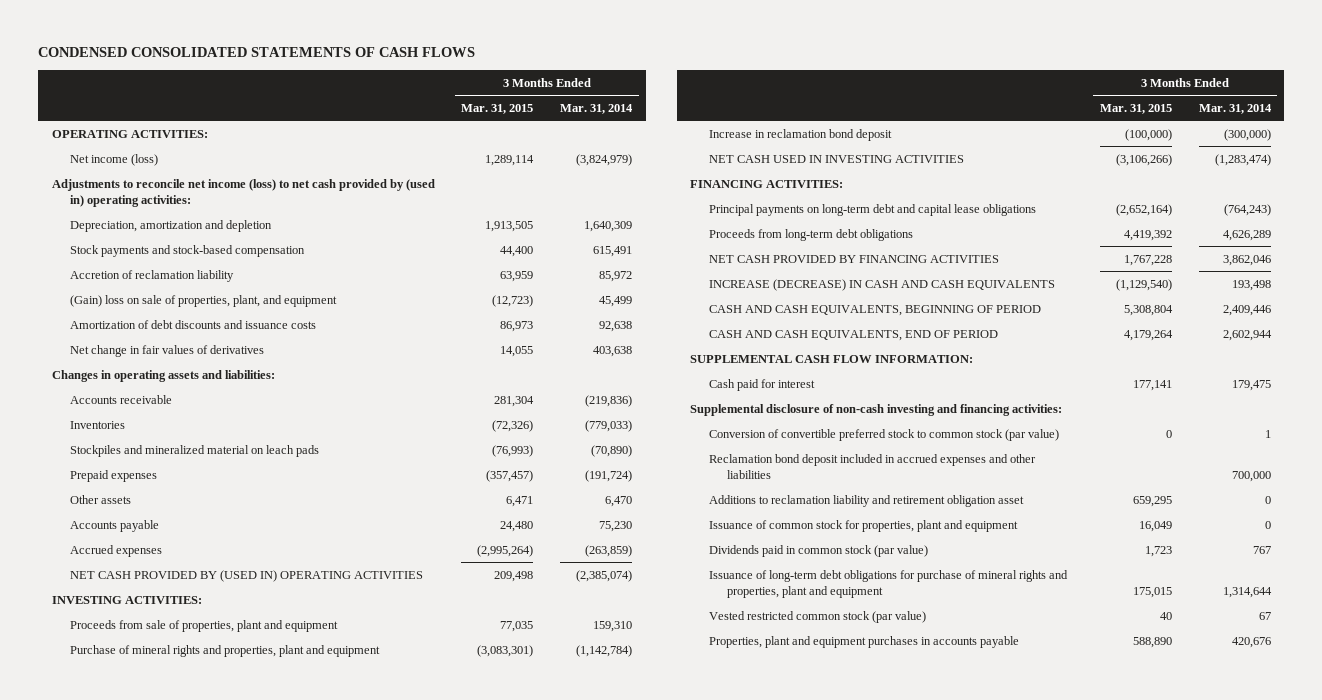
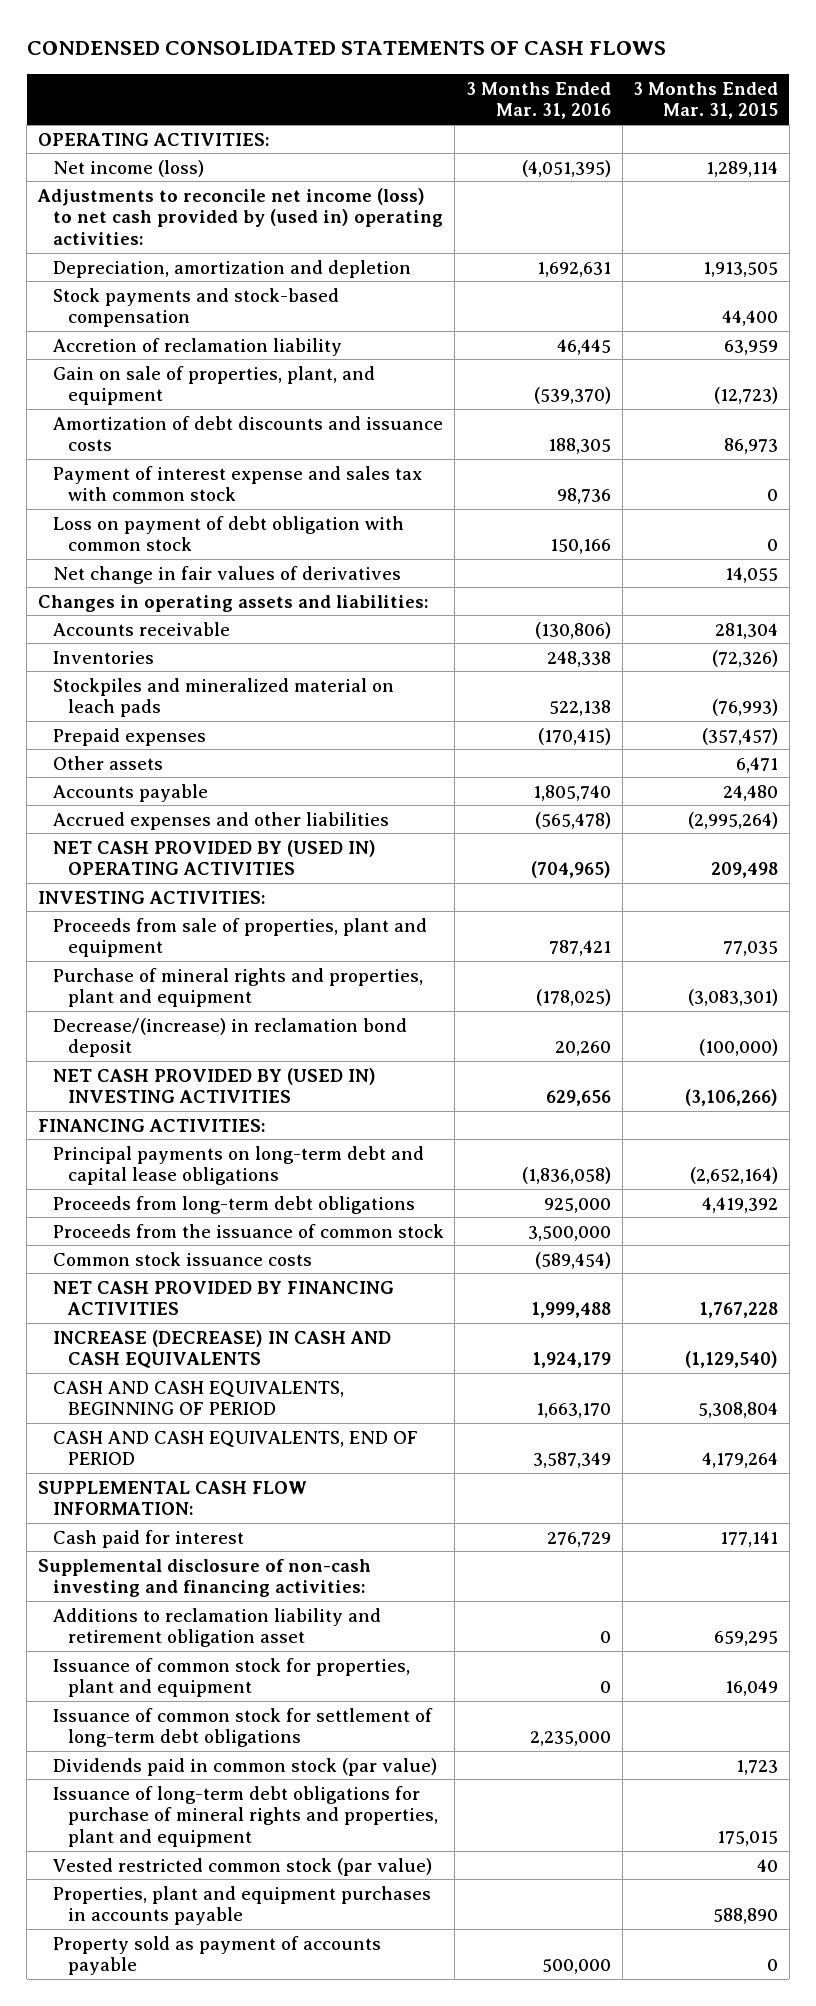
[560,103,634,114] Mar. 31, 2014 -> none
none -> [466,81,612,120] 3 Months Ended Mar. 31, 2016
[70,294,338,307] (Gain) loss on sale of properties, plant, and equipment -> [52,365,375,406] Gain on sale of properties, plant, and equipment
none -> [52,465,422,502] Payment of interest expense and sales tax with common stock
none -> [52,515,404,552] Loss on payment of debt obligation with common stock
[70,544,163,557] Accrued expenses -> [52,811,389,830] Accrued expenses and other liabilities
[708,128,892,141] Increase in reclamation bond deposit -> [52,1017,407,1058] Decrease/(increase) in reclamation bond deposit
[708,154,964,163] NET CASH USED IN INVESTING ACTIVITIES -> [52,1067,376,1104] NET CASH PROVIDED BY (USED IN) INVESTING ACTIVITIES
none -> [52,1223,444,1238] Proceeds from the issuance of common stock
none -> [52,1251,312,1266] Common stock issuance costs
[708,428,1059,441] Conversion of convertible preferred stock to common stock (par value) -> none
[708,453,1036,479] Reclamation bond deposit included in accrued expenses and other liabilities -> none
none -> [52,1707,433,1748] Issuance of common stock for settlement of long-term debt obligations
none -> [52,1935,381,1976] Property sold as payment of accounts payable

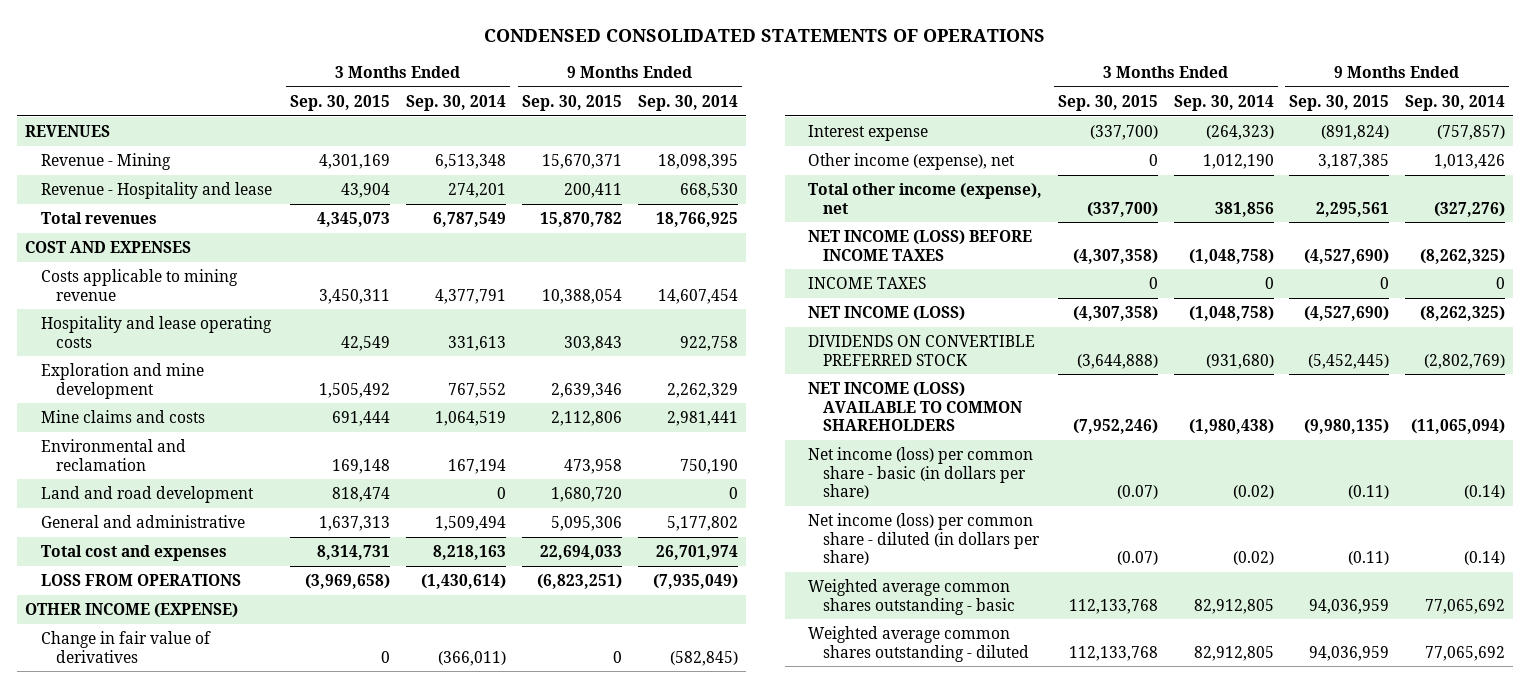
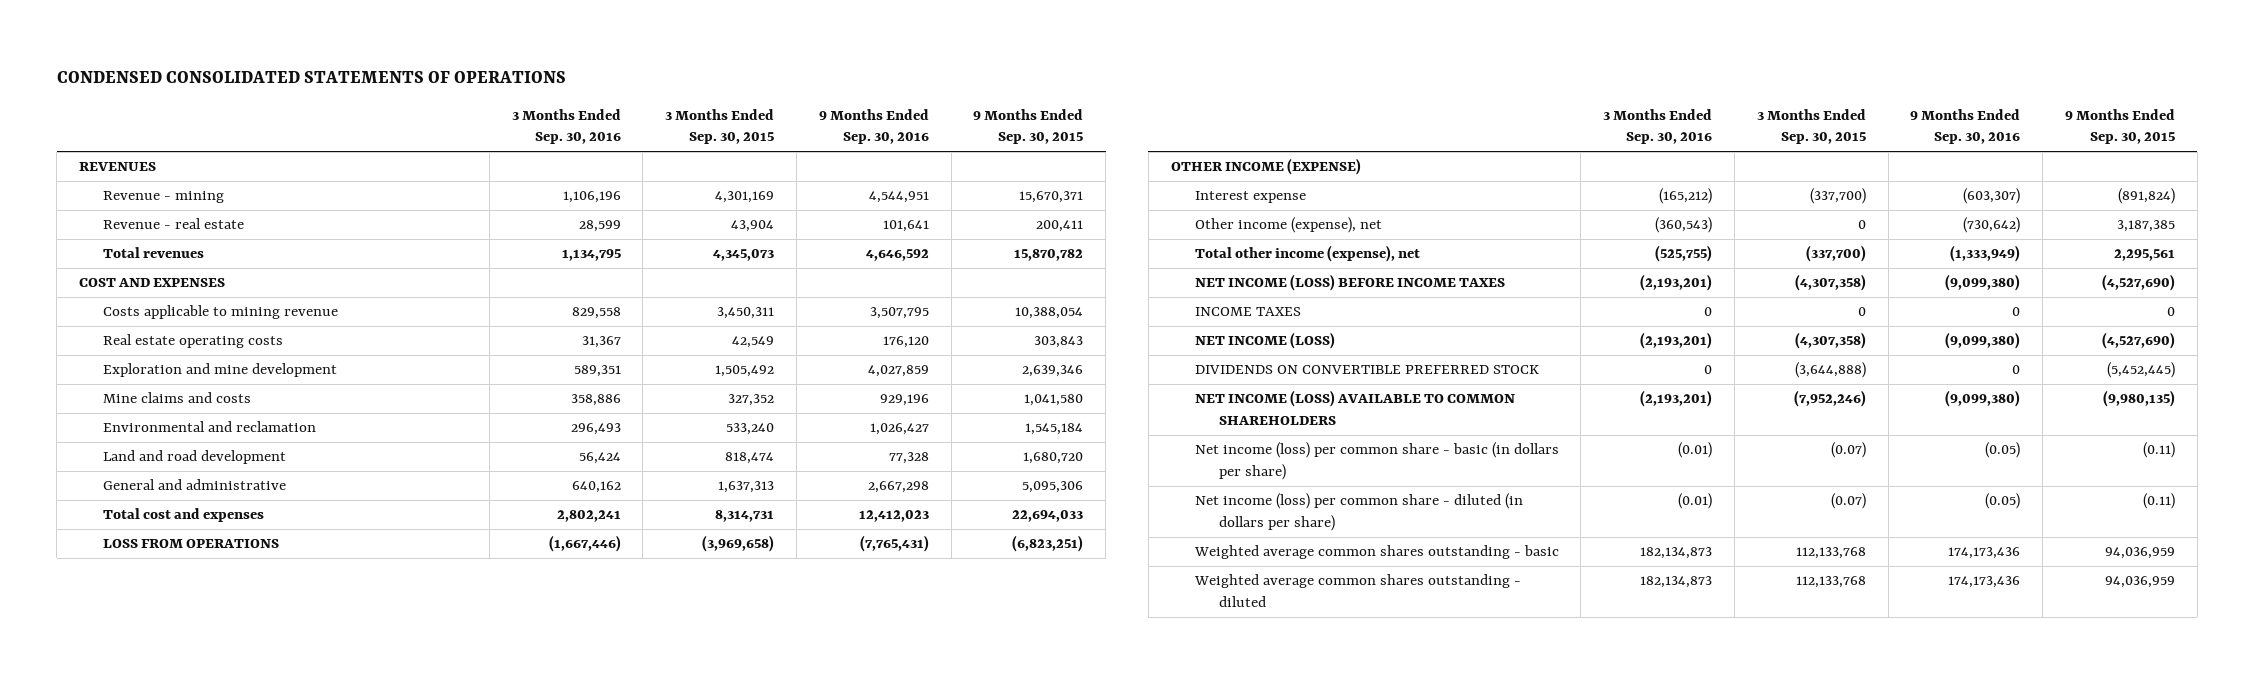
[406,94,507,111] Sep. 30, 2014 -> none
[637,94,738,111] Sep. 30, 2014 -> none
none -> [511,108,621,145] 3 Months Ended Sep. 30, 2016
none -> [818,108,929,145] 9 Months Ended Sep. 30, 2016
[40,153,171,171] Revenue - Mining -> [103,191,225,204] Revenue - mining
[40,182,272,200] Revenue - Hospitality and lease -> [103,218,245,230] Revenue - real estate
[40,316,272,348] Hospitality and lease operating costs -> [103,334,284,349] Real estate operating costs
[332,411,391,427] 691,444 -> [728,394,775,407] 327,352
[550,411,622,427] 2,112,806 -> [1024,394,1084,407] 1,041,580
[332,458,391,474] 169,148 -> [726,423,775,436] 533,240
[563,458,622,474] 473,958 -> [1025,423,1084,436] 1,545,184
[40,631,211,663] Change in fair value of derivatives -> none

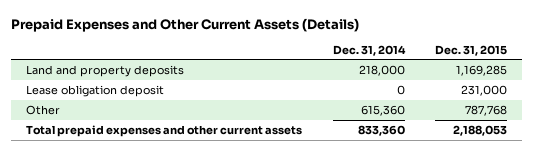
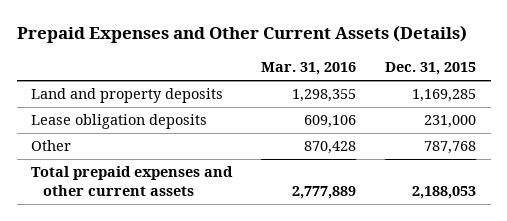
[332,44,406,56] Dec. 31, 2014 -> none
none -> [261,62,357,76] Mar. 31, 2016
[26,84,165,97] Lease obligation deposit -> [31,114,208,130] Lease obligation deposits

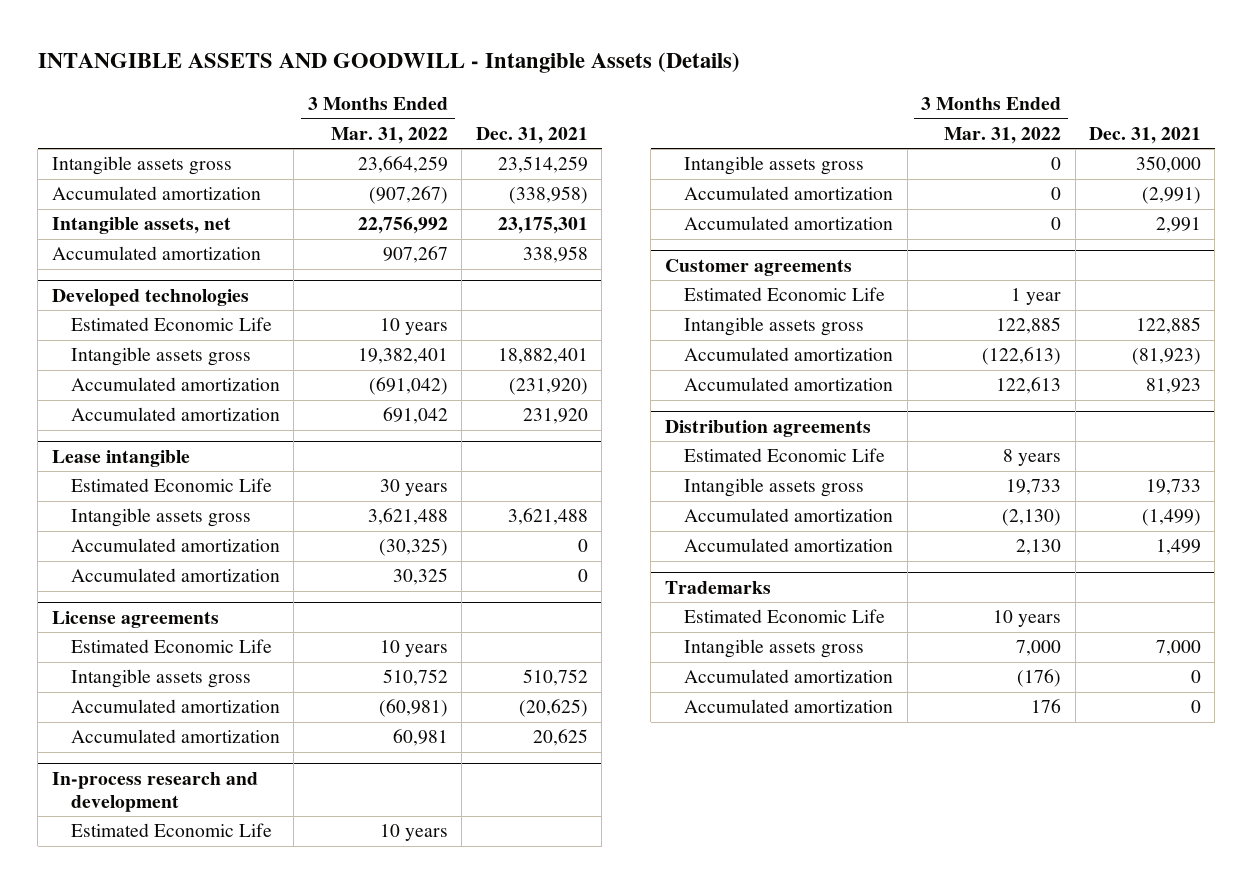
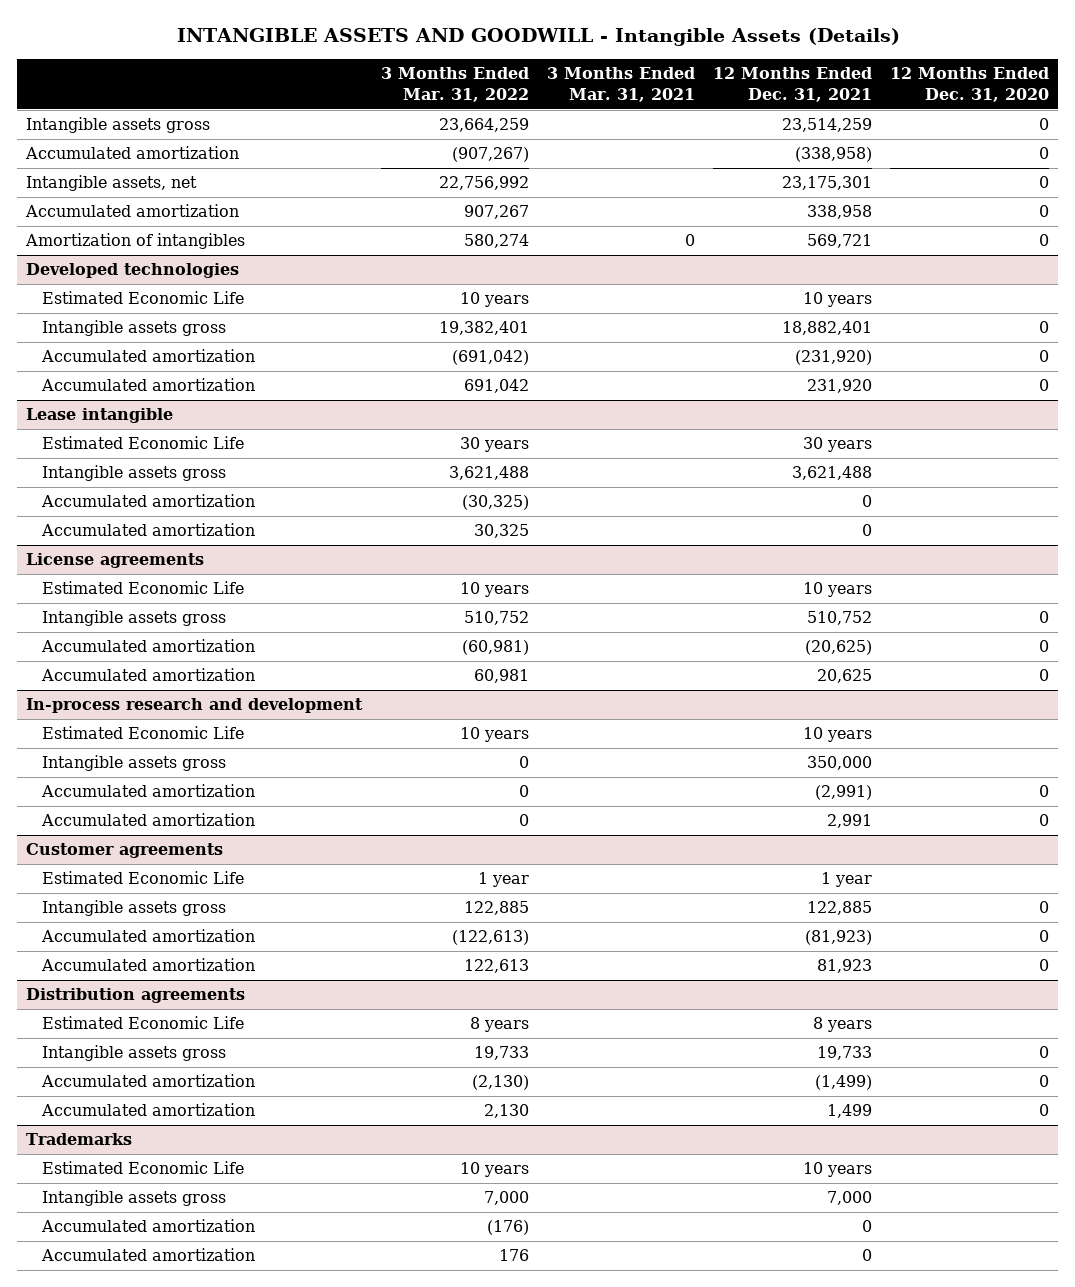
[475,126,588,144] Dec. 31, 2021 -> none
none -> [546,67,695,103] 3 Months Ended Mar. 31, 2021
none -> [712,67,872,103] 12 Months Ended Dec. 31, 2021
none -> [889,67,1049,103] 12 Months Ended Dec. 31, 2020
none -> [25,233,246,250] Amortization of intangibles

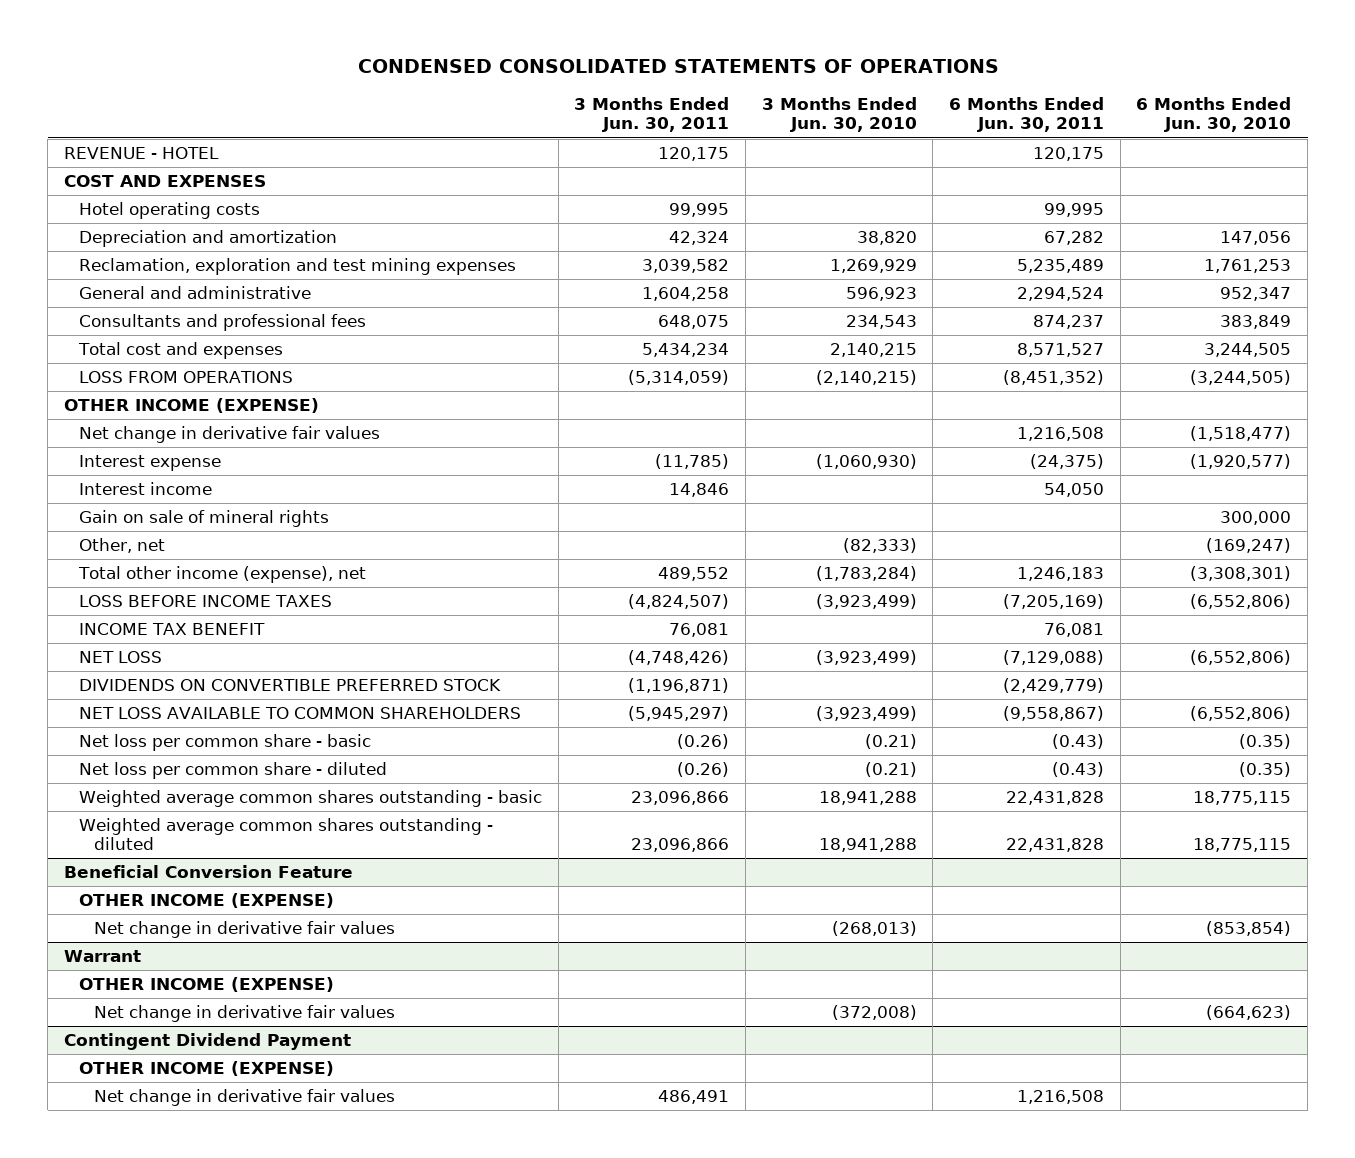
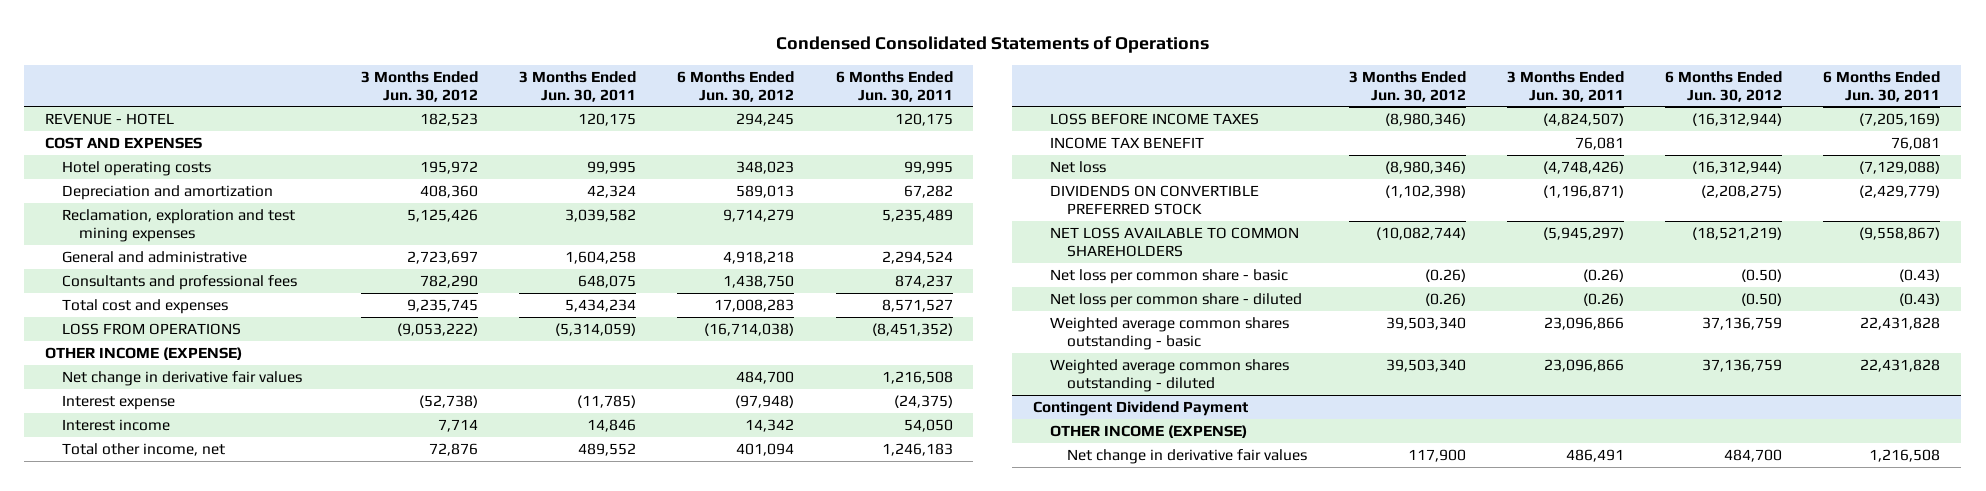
[357,59,999,74] CONDENSED CONSOLIDATED STATEMENTS OF OPERATIONS -> [775,35,1209,53] Condensed Consolidated Statements of Operations
[761,97,917,133] 3 Months Ended Jun. 30, 2010 -> none
[1136,97,1292,133] 6 Months Ended Jun. 30, 2010 -> none
none -> [360,70,478,102] 3 Months Ended Jun. 30, 2012
none -> [677,70,795,102] 6 Months Ended Jun. 30, 2012
[79,510,330,528] Gain on sale of mineral rights -> none
[79,538,166,554] Other, net -> none
[78,566,367,584] Total other income (expense), net -> [62,442,226,456] Total other income, net
[79,651,163,664] NET LOSS -> [1050,160,1107,173] Net loss
[63,865,353,879] Beneficial Conversion Feature -> none
[79,893,335,909] OTHER INCOME (EXPENSE) -> none
[94,921,396,939] Net change in derivative fair values -> none
[63,950,141,963] Warrant -> none
[79,977,335,993] OTHER INCOME (EXPENSE) -> none
[94,1005,396,1023] Net change in derivative fair values -> none

